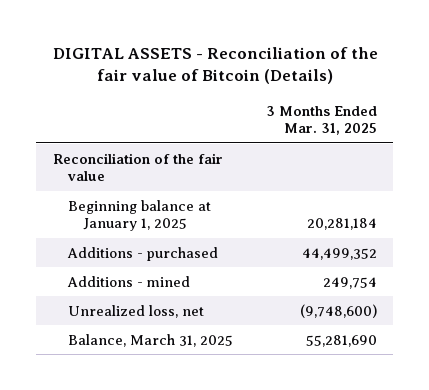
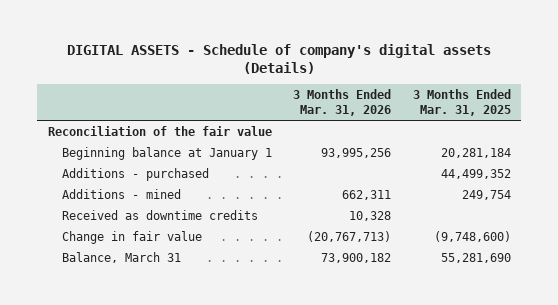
[52,46,378,85] DIGITAL ASSETS - Reconciliation of the fair value of Bitcoin (Details) -> [67,43,492,74] DIGITAL ASSETS - Schedule of company's digital assets (Details)
none -> [293,89,392,116] 3 Months Ended Mar. 31, 2026
[67,199,211,232] Beginning balance at January 1, 2025 -> [61,146,272,160] Beginning balance at January 1
none -> [61,209,258,220] Received as downtime credits
[67,304,204,318] Unrealized loss, net -> [61,230,202,244] Change in fair value
[67,333,233,347] Balance, March 31, 2025 -> [61,251,181,263] Balance, March 31

